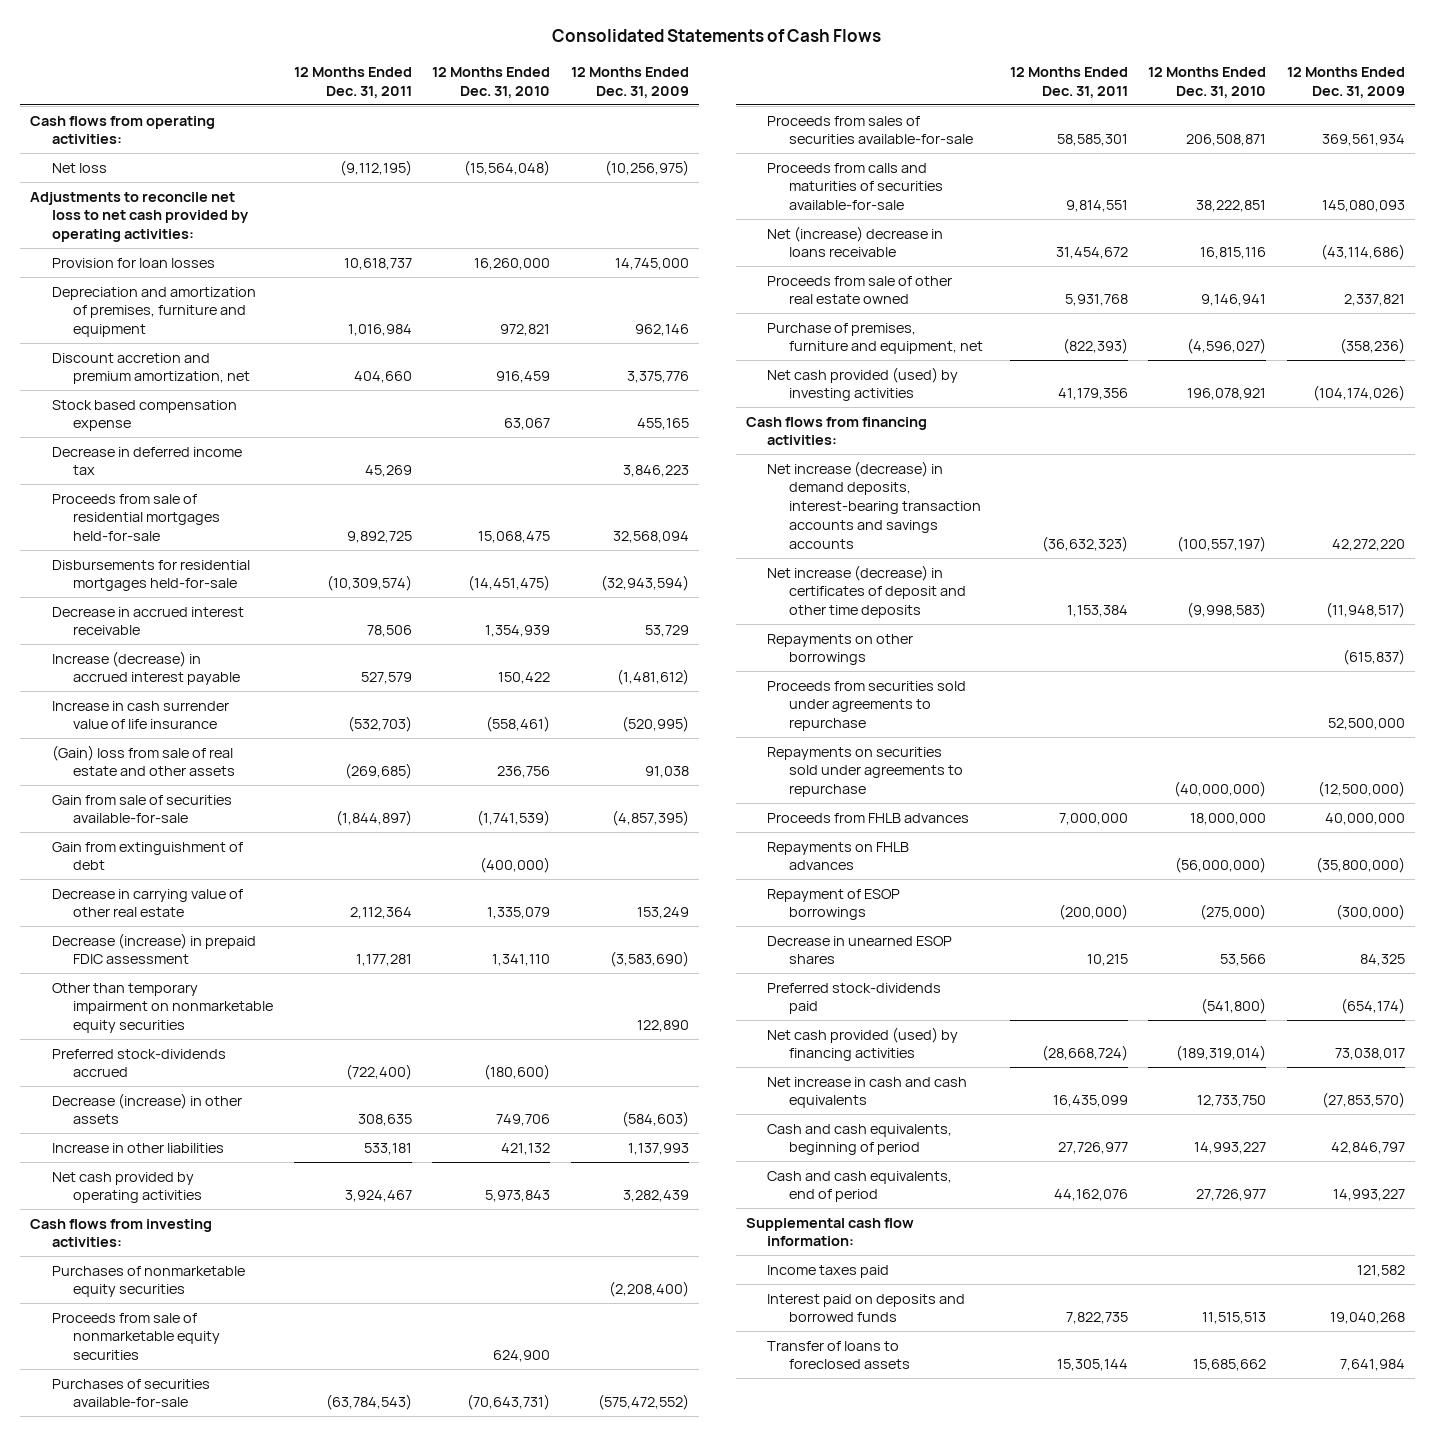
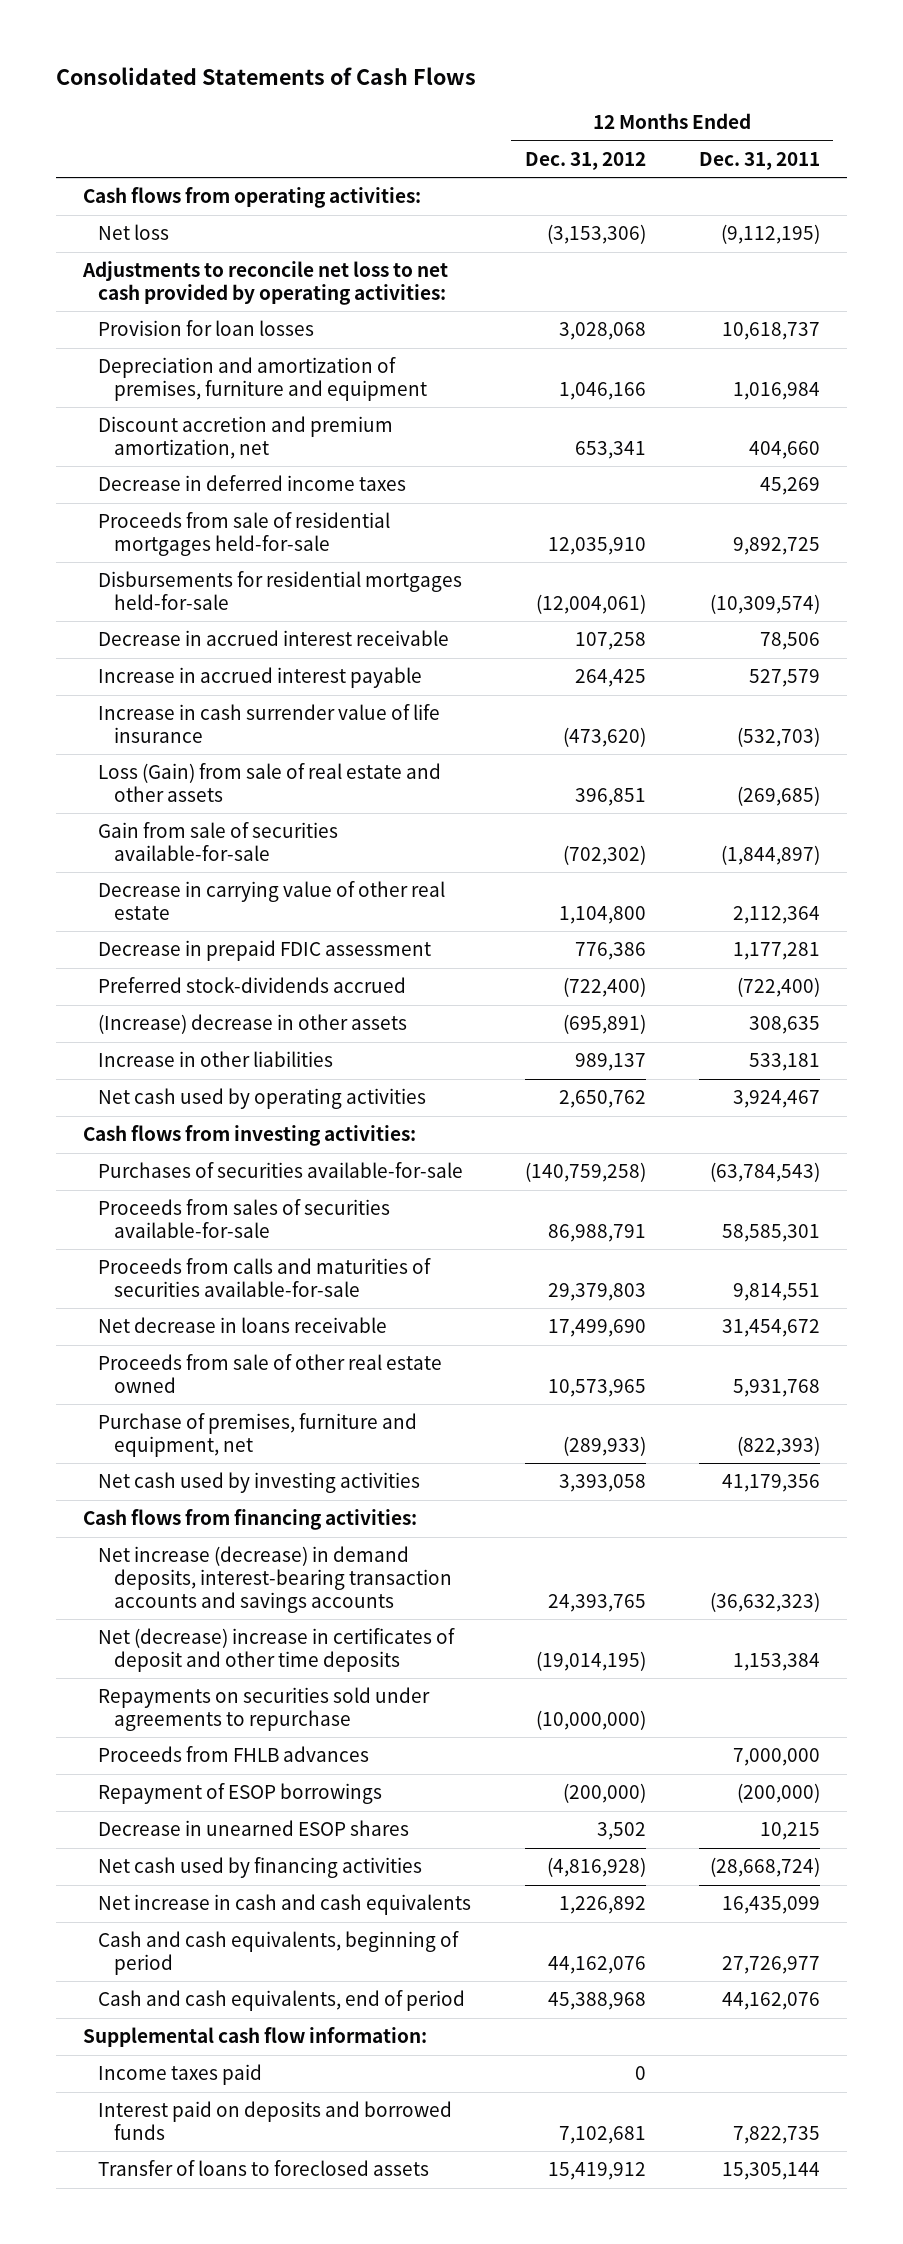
[432,66,551,98] 12 Months Ended Dec. 31, 2010 -> none
[570,66,689,98] 12 Months Ended Dec. 31, 2009 -> none
none -> [524,151,646,170] Dec. 31, 2012
[51,399,237,432] Stock based compensation expense -> none
[51,446,242,476] Decrease in deferred income tax -> [98,475,407,492] Decrease in deferred income taxes
[51,650,241,686] Increase (decrease) in accrued interest payable -> [98,667,423,689] Increase in accrued interest payable
[51,744,236,777] (Gain) loss from sale of real estate and other assets -> [98,763,442,803] Loss (Gain) from sale of real estate and other assets
[51,841,243,871] Gain from extinguishment of debt -> none
[51,982,274,1034] Other than temporary impairment on nonmarketable equity securities -> none
[51,932,256,965] Decrease (increase) in prepaid FDIC assessment -> [98,940,432,962] Decrease in prepaid FDIC assessment
[51,1092,242,1125] Decrease (increase) in other assets -> [98,1014,408,1035] (Increase) decrease in other assets
[51,1171,203,1204] Net cash provided by operating activities -> [98,1088,427,1110] Net cash used by operating activities
[51,1265,245,1298] Purchases of nonmarketable equity securities -> none
[51,1312,221,1361] Proceeds from sale of nonmarketable equity securities -> none
[767,225,944,258] Net (increase) decrease in loans receivable -> [98,1317,388,1334] Net decrease in loans receivable
[767,366,959,402] Net cash provided (used) by investing activities -> [98,1472,421,1494] Net cash used by investing activities
[767,633,914,666] Repayments on other borrowings -> none
[767,680,967,732] Proceeds from securities sold under agreements to repurchase -> none
[767,564,967,619] Net increase (decrease) in certificates of deposit and other time deposits -> [98,1628,456,1673] Net (decrease) increase in certificates of deposit and other time deposits
[767,841,910,871] Repayments on FHLB advances -> none
[767,982,942,1015] Preferred stock-dividends paid -> none
[767,1026,959,1062] Net cash provided (used) by financing activities -> [98,1857,423,1879] Net cash used by financing activities

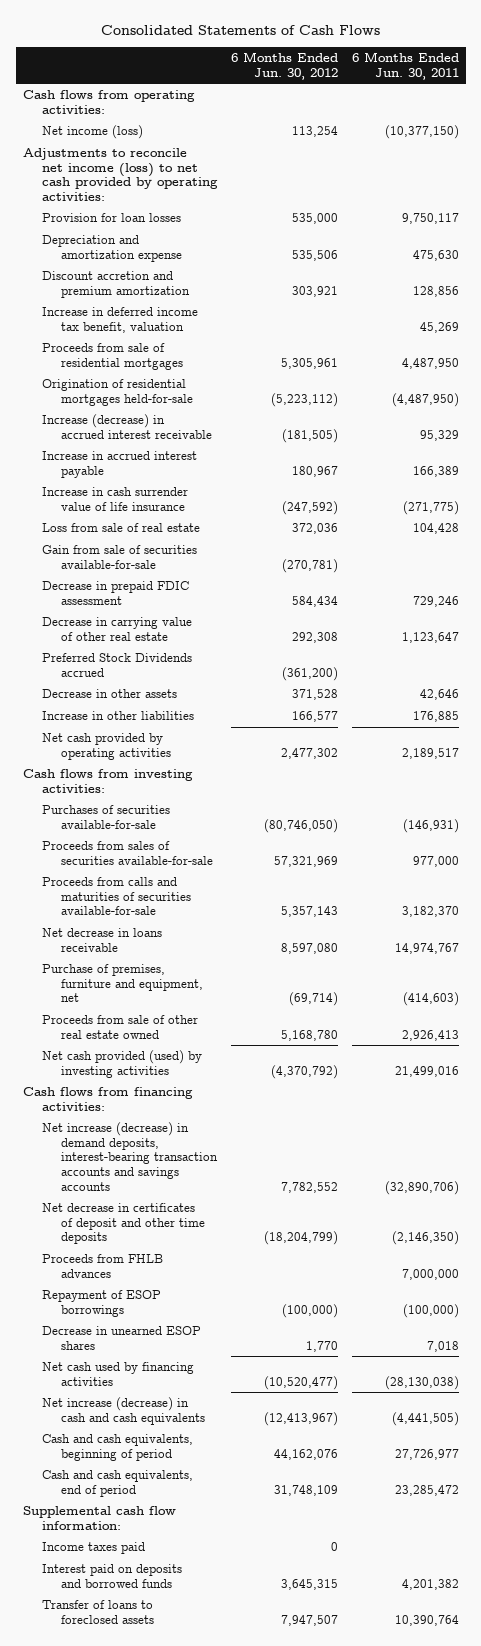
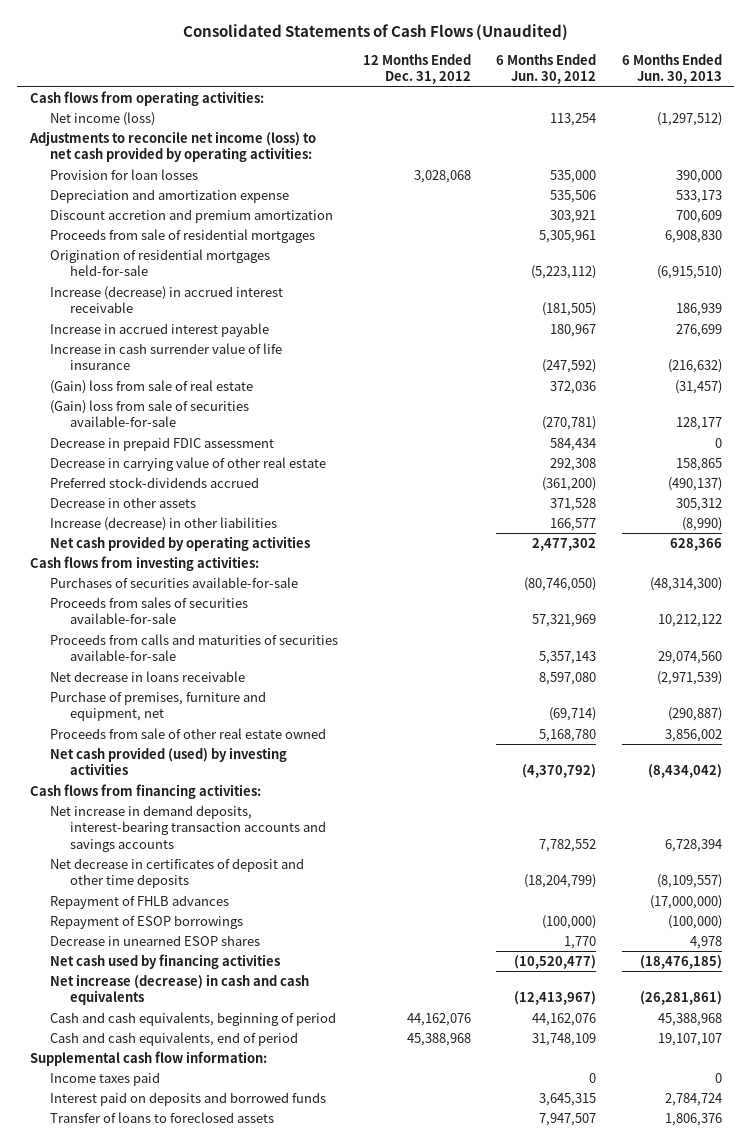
[100,24,380,35] Consolidated Statements of Cash Flows -> [182,24,568,41] Consolidated Statements of Cash Flows (Unaudited)
[351,52,459,80] 6 Months Ended Jun. 30, 2011 -> none
none -> [363,53,472,85] 12 Months Ended Dec. 31, 2012
none -> [621,53,722,85] 6 Months Ended Jun. 30, 2013
[41,307,198,333] Increase in deferred income tax benefit, valuation -> none
[41,523,200,533] Loss from sale of real estate -> [49,379,253,394] (Gain) loss from sale of real estate
[41,545,197,569] Gain from sale of securities available-for-sale -> [49,399,249,428] (Gain) loss from sale of securities available-for-sale
[41,653,192,677] Preferred Stock Dividends accrued -> [49,476,259,488] Preferred stock-dividends accrued
[41,711,194,721] Increase in other liabilities -> [49,516,277,531] Increase (decrease) in other liabilities
[41,1122,219,1191] Net increase (decrease) in demand deposits, interest-bearing transaction accounts and savings accounts -> [49,804,326,852] Net increase in demand deposits, interest-bearing transaction accounts and savings accounts
[41,1254,163,1278] Proceeds from FHLB advances -> none
none -> [49,894,229,909] Repayment of FHLB advances

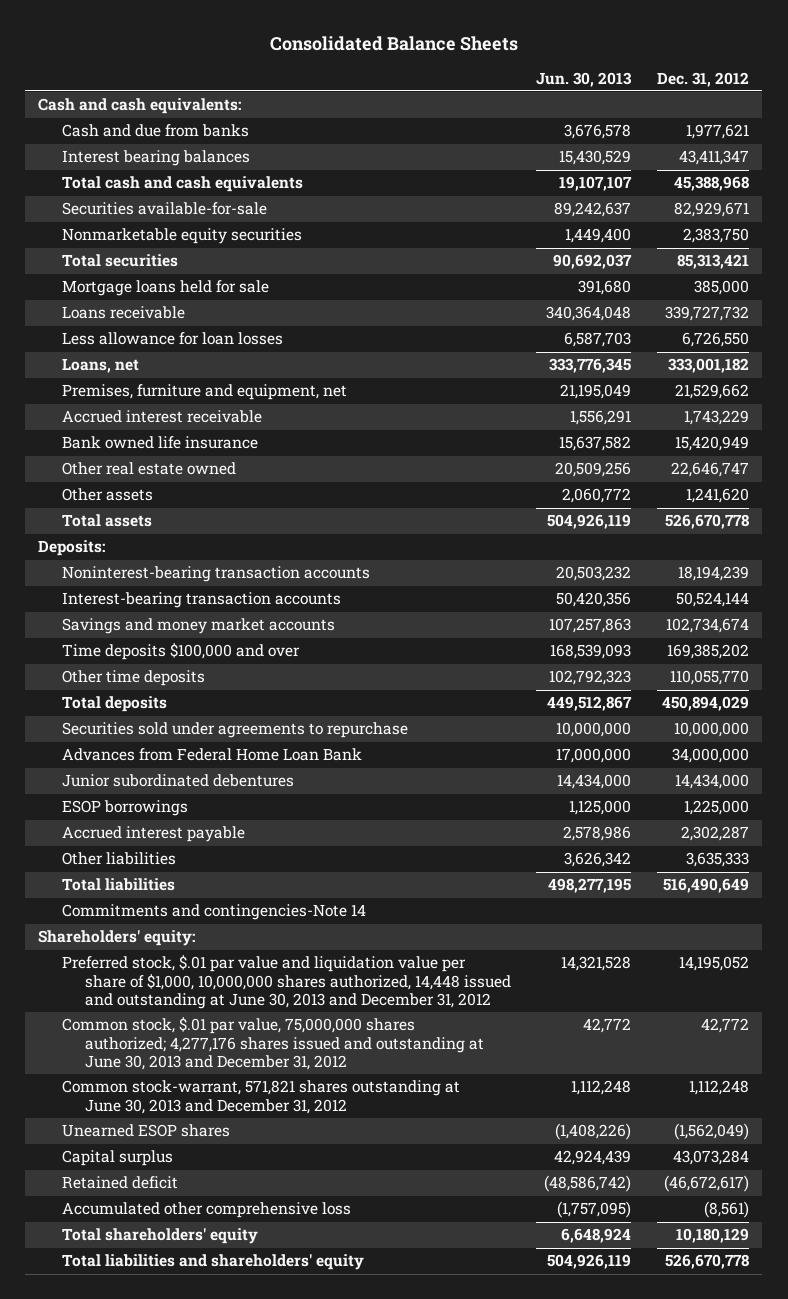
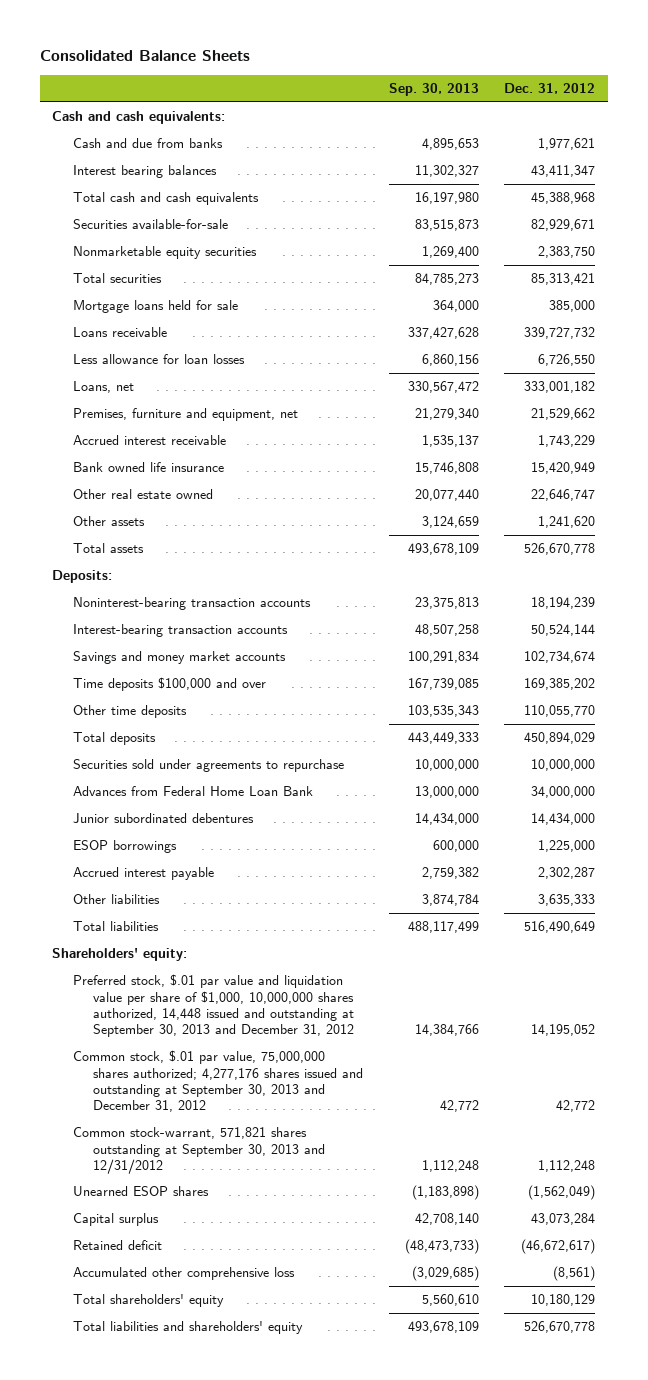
[536,71,633,87] Jun. 30, 2013 -> none
none -> [388,83,479,97] Sep. 30, 2013
[61,904,366,921] Commitments and contingencies-Note 14 -> none
[61,955,511,1009] Preferred stock, $.01 par value and liquidation value per share of $1,000, 10,000,000 shares authorized, 14,448 issued and outstanding at June 30, 2013 and December 31, 2012 -> [72,974,355,1038] Preferred stock, $.01 par value and liquidation value per share of $1,000, 10,000,000 shares authorized, 14,448 issued and outstanding at September 30, 2013 and December 31, 2012
[61,1017,484,1070] Common stock, $.01 par value, 75,000,000 shares authorized; 4,277,176 shares issued and outstanding at June 30, 2013 and December 31, 2012 -> [72,1050,364,1113] Common stock, $.01 par value, 75,000,000 shares authorized; 4,277,176 shares issued and outstanding at September 30, 2013 and December 31, 2012
[61,1080,460,1114] Common stock-warrant, 571,821 shares outstanding at June 30, 2013 and December 31, 2012 -> [72,1127,326,1174] Common stock-warrant, 571,821 shares outstanding at September 30, 2013 and 12/31/2012

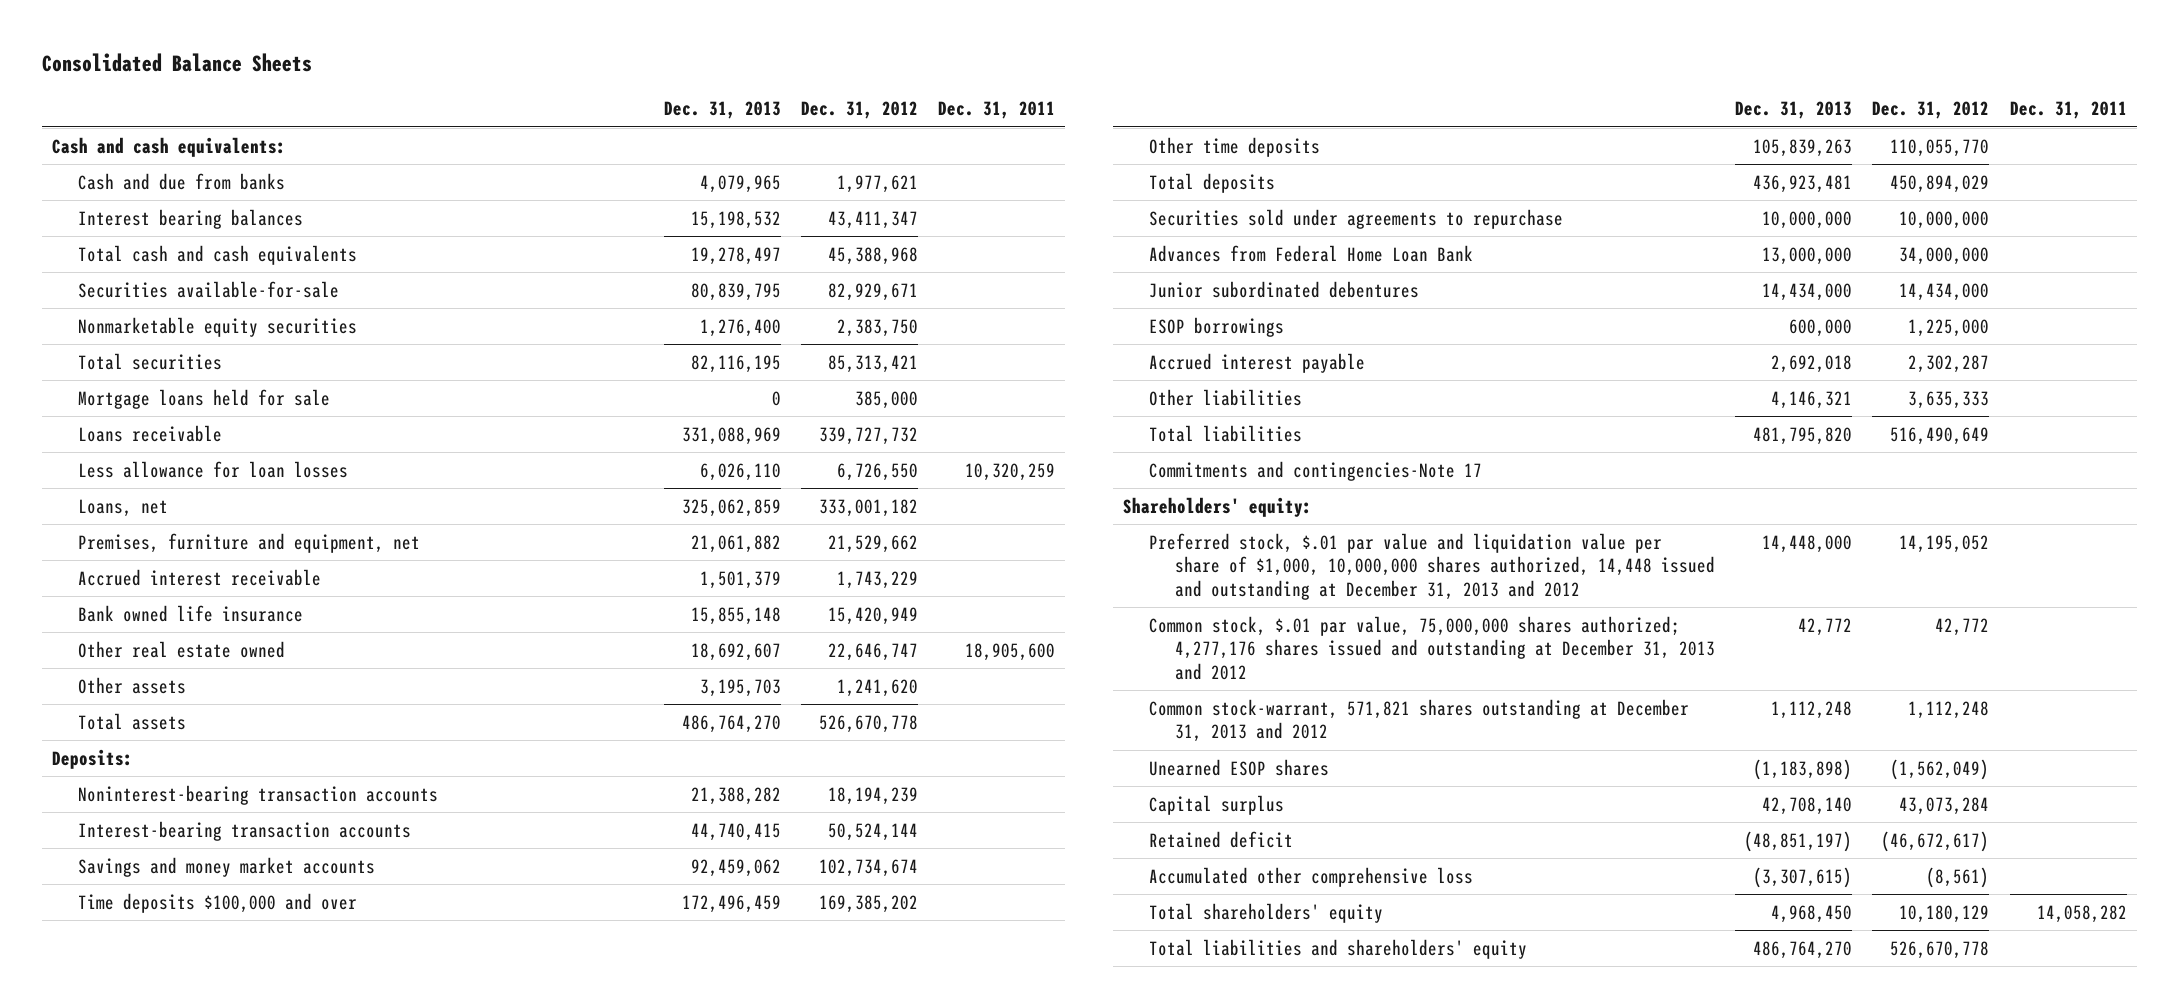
[388,83,479,97] Sep. 30, 2013 -> none
none -> [664,101,782,120] Dec. 31, 2013
none -> [938,101,1056,120] Dec. 31, 2011
none -> [1149,460,1483,481] Commitments and contingencies-Note 17
[72,974,355,1038] Preferred stock, $.01 par value and liquidation value per share of $1,000, 10,000,000 shares authorized, 14,448 issued and outstanding at September 30, 2013 and December 31, 2012 -> [1149,532,1716,600] Preferred stock, $.01 par value and liquidation value per share of $1,000, 10,000,000 shares authorized, 14,448 issued and outstanding at December 31, 2013 and 2012
[72,1050,364,1113] Common stock, $.01 par value, 75,000,000 shares authorized; 4,277,176 shares issued and outstanding at September 30, 2013 and December 31, 2012 -> [1149,615,1716,680] Common stock, $.01 par value, 75,000,000 shares authorized; 4,277,176 shares issued and outstanding at December 31, 2013 and 2012
[72,1127,326,1174] Common stock-warrant, 571,821 shares outstanding at September 30, 2013 and 12/31/2012 -> [1149,698,1690,743] Common stock-warrant, 571,821 shares outstanding at December 31, 2013 and 2012

